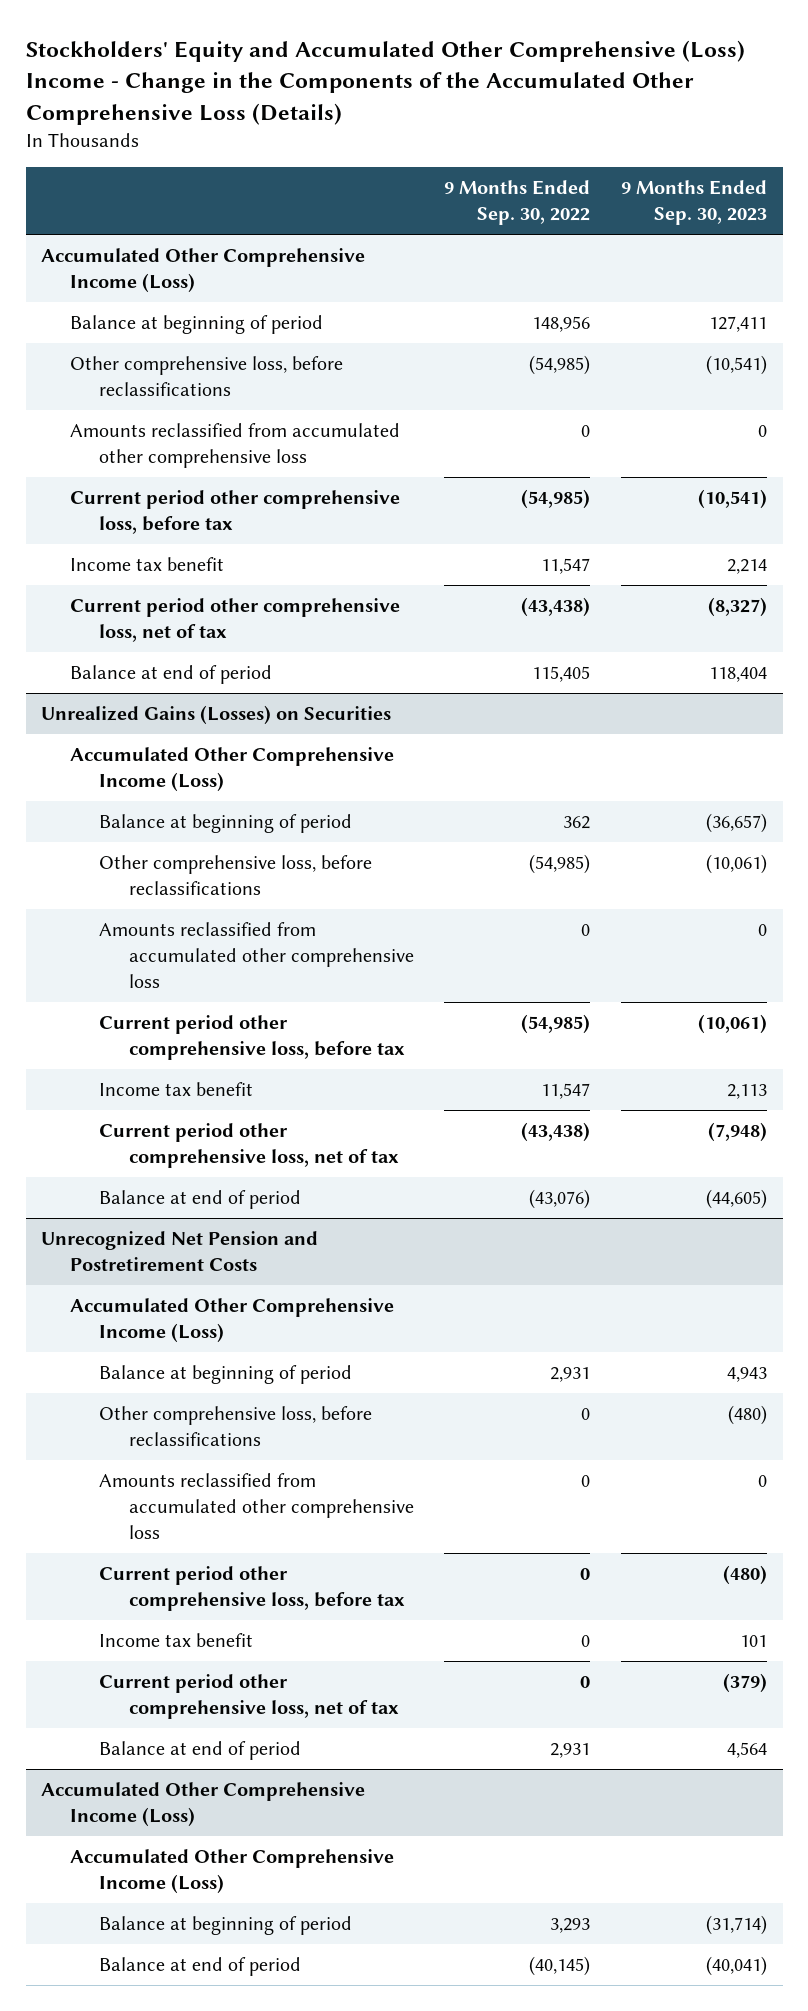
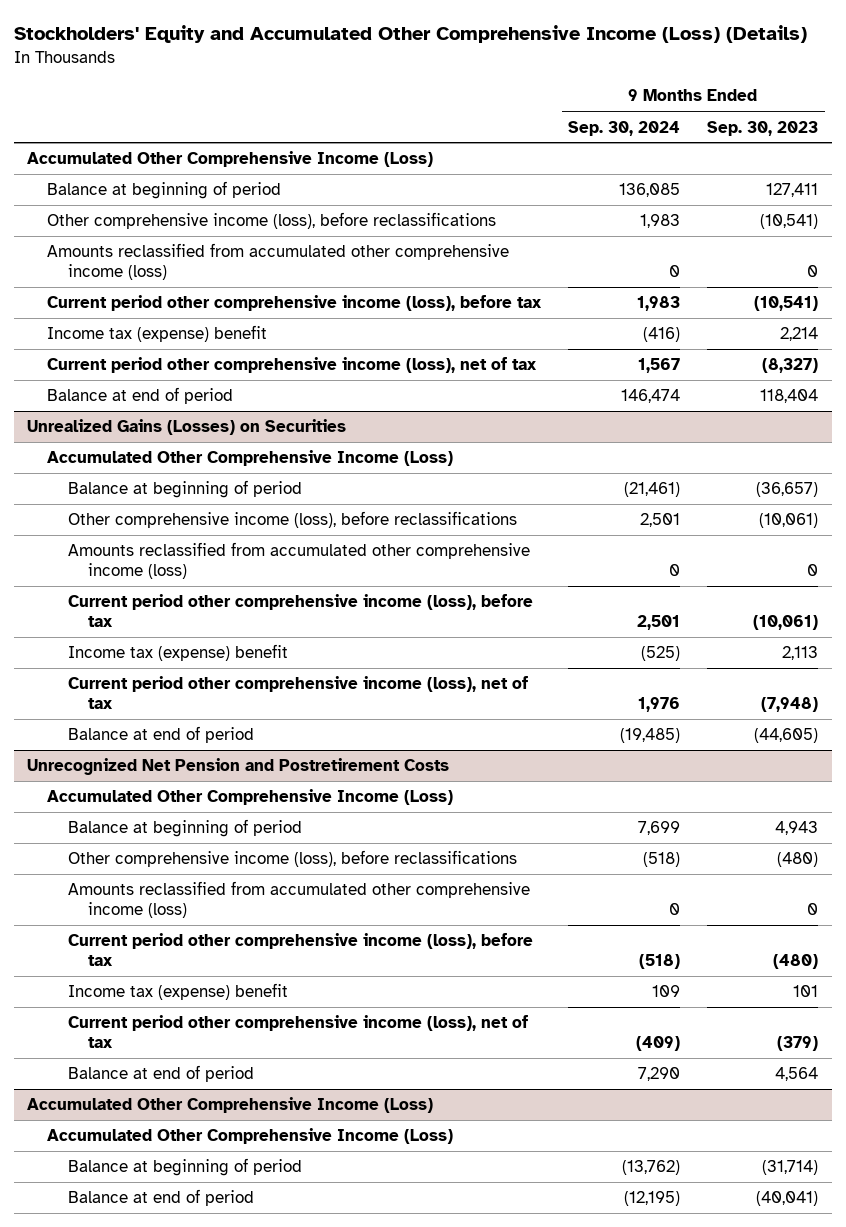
[25,40,745,125] Stockholders' Equity and Accumulated Other Comprehensive (Loss) Income - Change in the Components of the Accumulated Other Comprehensive Loss (Details) -> [13,25,807,44] Stockholders' Equity and Accumulated Other Comprehensive Income (Loss) (Details)
[444,180,591,226] 9 Months Ended Sep. 30, 2022 -> none
none -> [568,120,681,136] Sep. 30, 2024
[70,356,344,396] Other comprehensive loss, before reclassifications -> [47,212,497,230] Other comprehensive income (loss), before reclassifications
[70,423,401,468] Amounts reclassified from accumulated other comprehensive loss -> [47,243,510,281] Amounts reclassified from accumulated other comprehensive income (loss)
[70,490,401,534] Current period other comprehensive loss, before tax -> [47,295,543,312] Current period other comprehensive income (loss), before tax
[70,557,225,572] Income tax benefit -> [47,325,268,343] Income tax (expense) benefit
[70,598,401,642] Current period other comprehensive loss, net of tax -> [47,357,538,374] Current period other comprehensive income (loss), net of tax
[99,855,373,895] Other comprehensive loss, before reclassifications -> [67,511,517,529] Other comprehensive income (loss), before reclassifications
[99,922,414,988] Amounts reclassified from accumulated other comprehensive loss -> [67,542,530,580] Amounts reclassified from accumulated other comprehensive income (loss)
[99,1015,405,1060] Current period other comprehensive loss, before tax -> [67,594,533,628] Current period other comprehensive income (loss), before tax
[99,1082,254,1097] Income tax benefit -> [67,644,288,662] Income tax (expense) benefit
[99,1123,399,1168] Current period other comprehensive loss, net of tax -> [67,676,528,710] Current period other comprehensive income (loss), net of tax
[99,1406,373,1446] Other comprehensive loss, before reclassifications -> [67,850,517,868] Other comprehensive income (loss), before reclassifications
[99,1473,414,1539] Amounts reclassified from accumulated other comprehensive loss -> [67,881,530,919] Amounts reclassified from accumulated other comprehensive income (loss)
[99,1566,405,1611] Current period other comprehensive loss, before tax -> [67,933,533,967] Current period other comprehensive income (loss), before tax
[99,1633,254,1648] Income tax benefit -> [67,983,288,1001] Income tax (expense) benefit
[99,1674,399,1719] Current period other comprehensive loss, net of tax -> [67,1015,528,1049] Current period other comprehensive income (loss), net of tax

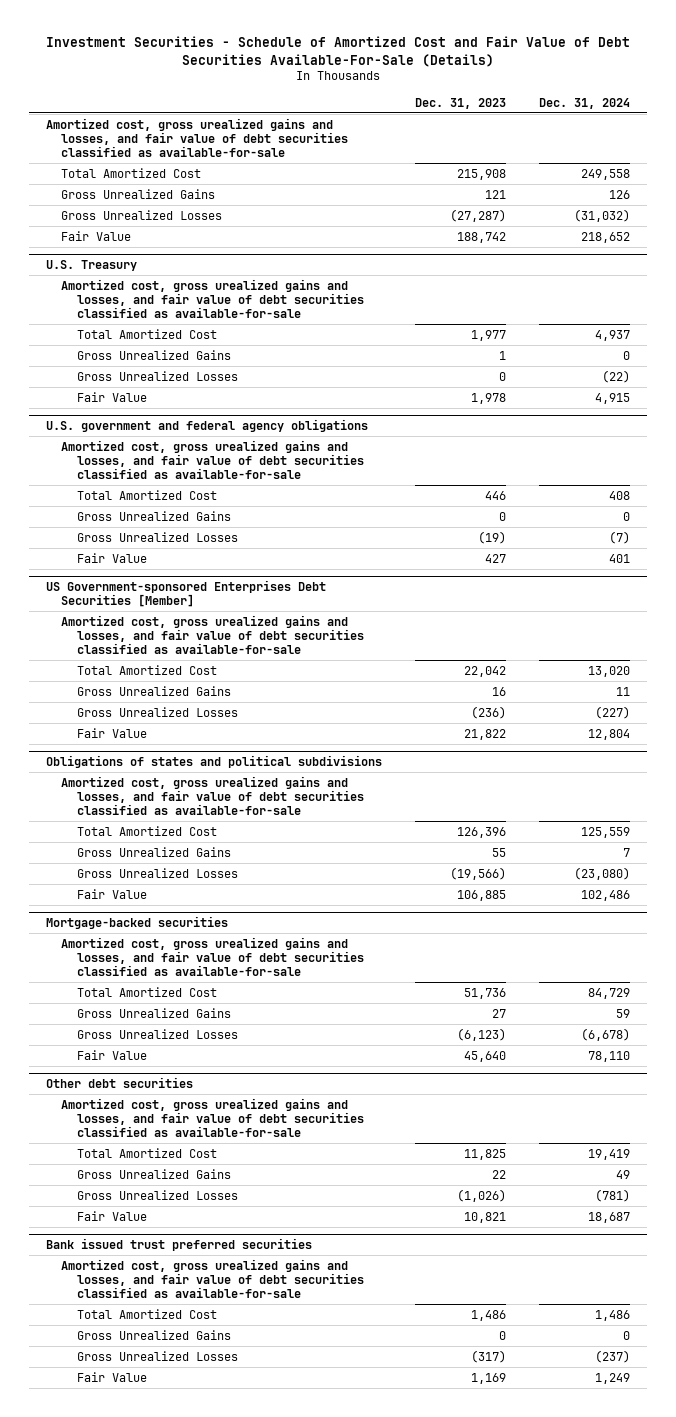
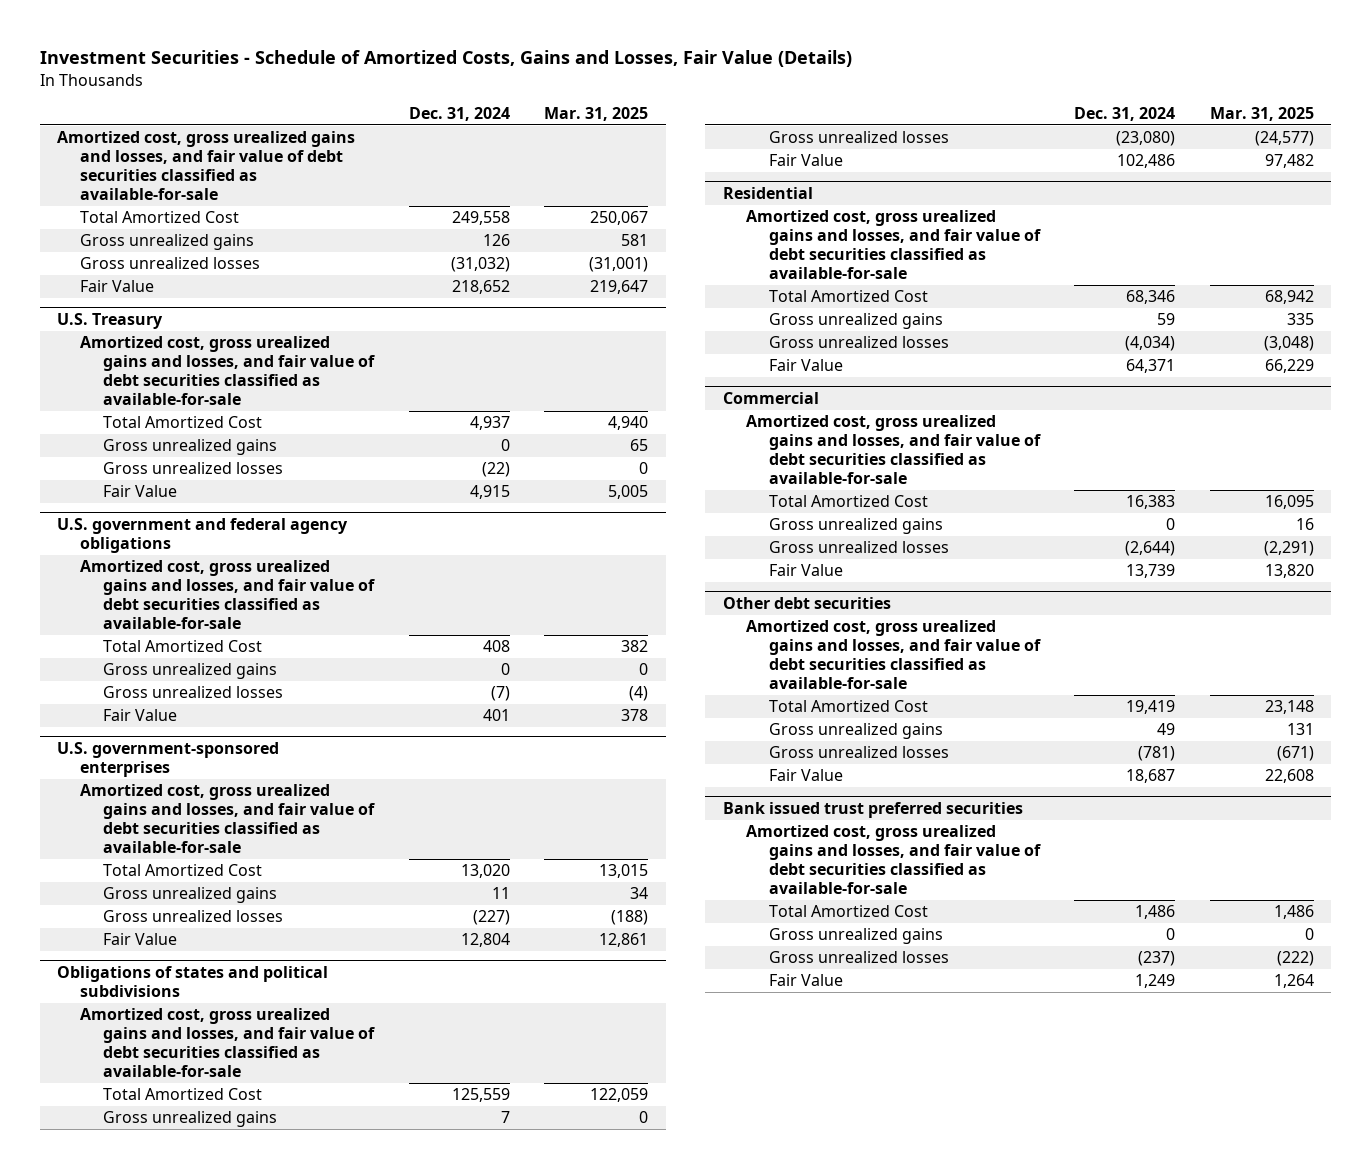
[46,36,631,68] Investment Securities - Schedule of Amortized Cost and Fair Value of Debt Securities Available-For-Sale (Details) -> [39,50,852,68] Investment Securities - Schedule of Amortized Costs, Gains and Losses, Fair Value (Details)
[415,97,507,109] Dec. 31, 2023 -> none
none -> [544,106,649,121] Mar. 31, 2025
[61,188,216,199] Gross Unrealized Gains -> [80,234,255,251] Gross unrealized gains
[61,209,223,220] Gross Unrealized Losses -> [80,257,261,270] Gross unrealized losses
[76,349,231,360] Gross Unrealized Gains -> [103,439,278,456] Gross unrealized gains
[76,370,238,381] Gross Unrealized Losses -> [103,462,284,475] Gross unrealized losses
[76,510,231,521] Gross Unrealized Gains -> [103,663,278,680] Gross unrealized gains
[76,531,238,542] Gross Unrealized Losses -> [103,686,284,699] Gross unrealized losses
[45,579,326,607] US Government-sponsored Enterprises Debt Securities [Member] -> [57,741,280,777] U.S. government-sponsored enterprises
[76,685,231,696] Gross Unrealized Gains -> [103,887,278,904] Gross unrealized gains
[76,706,238,717] Gross Unrealized Losses -> [103,910,284,923] Gross unrealized losses
[76,846,231,857] Gross Unrealized Gains -> [103,1111,278,1128] Gross unrealized gains
[76,867,238,878] Gross Unrealized Losses -> [768,131,949,144] Gross unrealized losses
[45,915,228,929] Mortgage-backed securities -> none
none -> [722,186,813,199] Residential
[588,987,631,999] 84,729 -> [1126,290,1176,305] 68,346
[76,1007,231,1018] Gross Unrealized Gains -> [768,313,943,330] Gross unrealized gains
[76,1028,238,1039] Gross Unrealized Losses -> [768,336,949,349] Gross unrealized losses
[581,1027,631,1041] (6,678) -> [1125,336,1176,352] (4,034)
[588,1050,631,1062] 78,110 -> [1126,359,1176,374] 64,371
none -> [722,391,819,404] Commercial
none -> [745,415,1041,485] Amortized cost, gross urealized gains and losses, and fair value of debt securities classified as available-for-sale
none -> [768,495,928,508] Total Amortized Cost
none -> [768,518,943,535] Gross unrealized gains
none -> [768,541,949,554] Gross unrealized losses
none -> [768,564,843,577] Fair Value
[76,1168,231,1179] Gross Unrealized Gains -> [768,723,943,740] Gross unrealized gains
[76,1189,238,1200] Gross Unrealized Losses -> [768,746,949,759] Gross unrealized losses
[76,1329,231,1340] Gross Unrealized Gains -> [768,928,943,945] Gross unrealized gains
[76,1350,238,1361] Gross Unrealized Losses -> [768,951,949,964] Gross unrealized losses

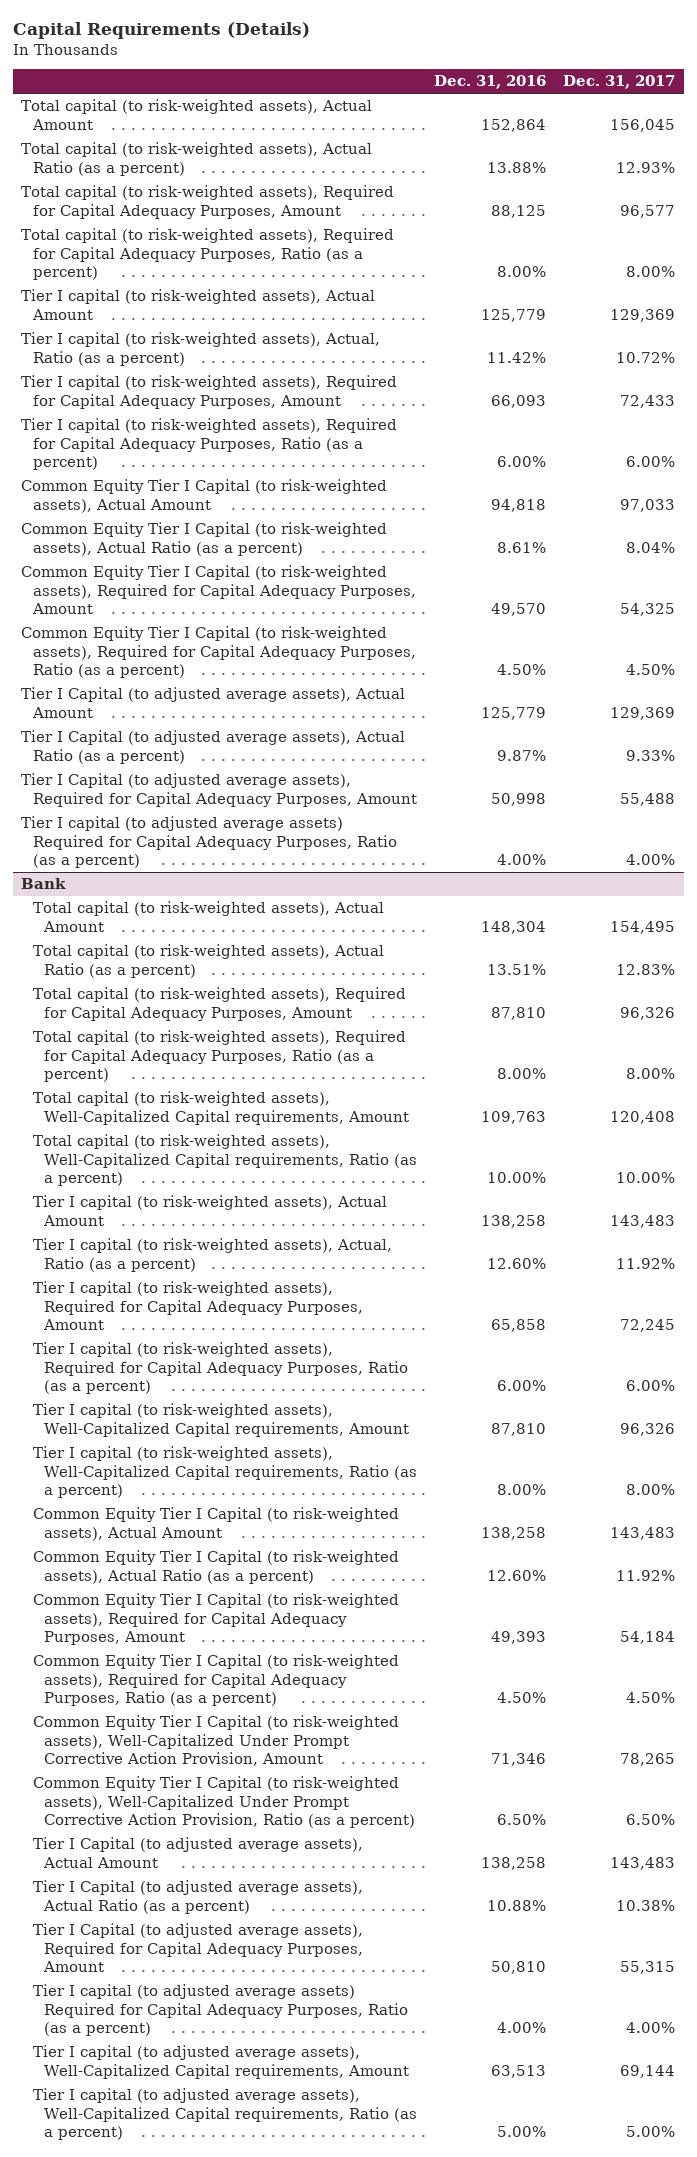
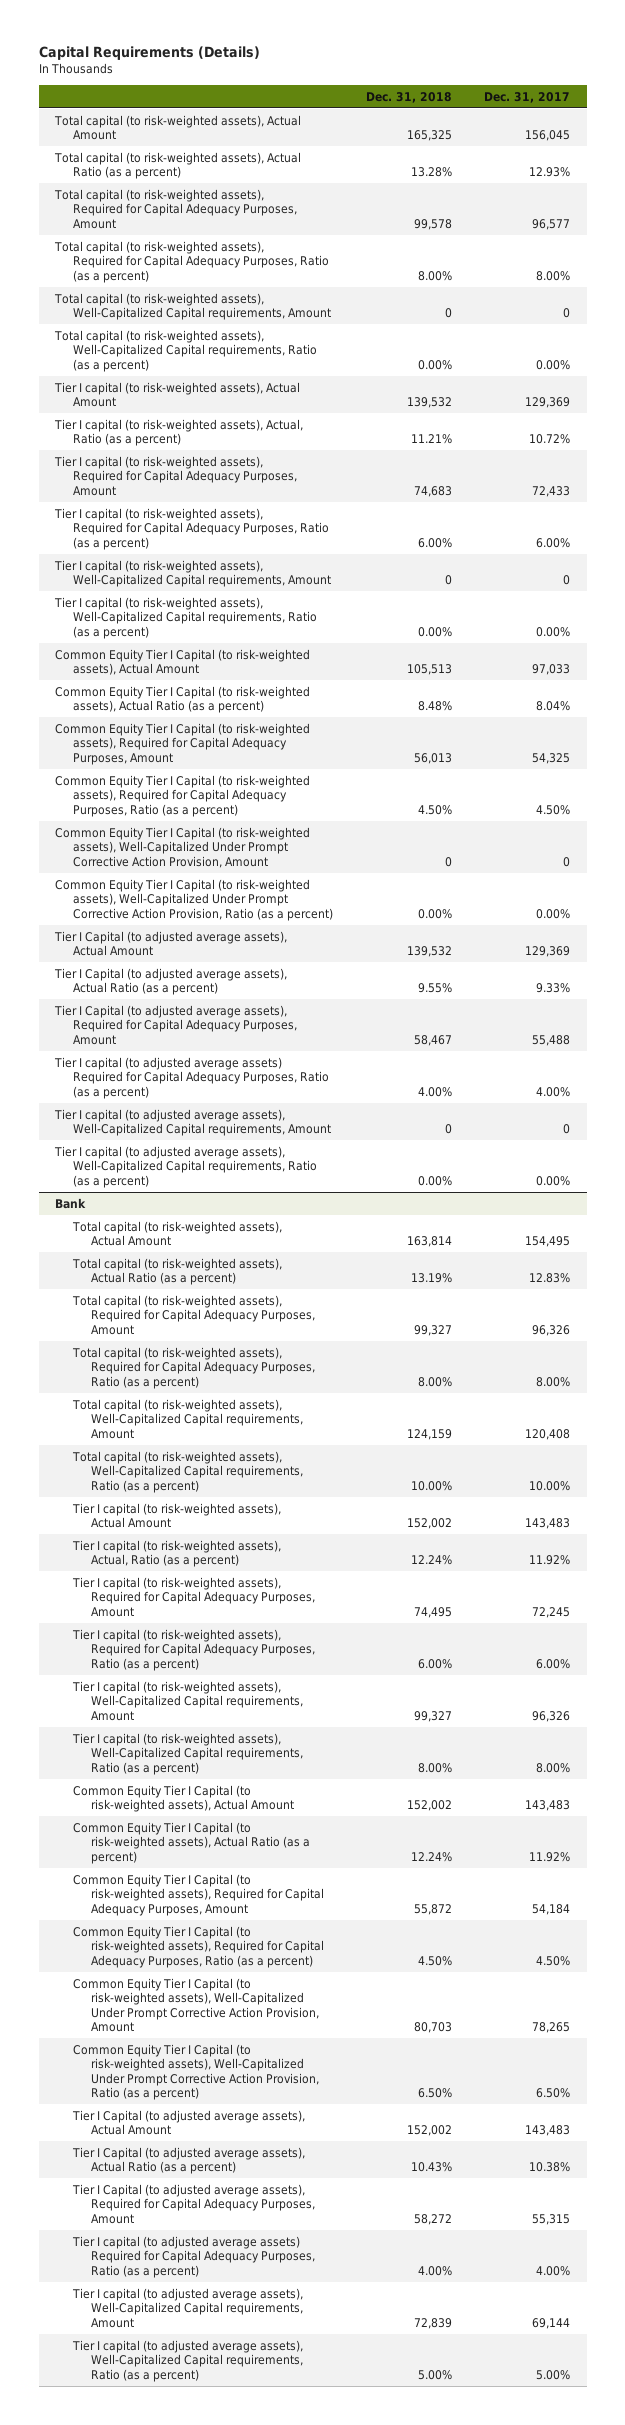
[434,75,547,90] Dec. 31, 2016 -> none
none -> [365,91,452,103] Dec. 31, 2018
none -> [54,292,332,321] Total capital (to risk-weighted assets), Well-Capitalized Capital requirements, Amount
none -> [54,329,318,372] Total capital (to risk-weighted assets), Well-Capitalized Capital requirements, Ratio (as a percent)
none -> [54,559,332,588] Tier I capital (to risk-weighted assets), Well-Capitalized Capital requirements, Amount
none -> [54,596,318,639] Tier I capital (to risk-weighted assets), Well-Capitalized Capital requirements, Ratio (as a percent)
none -> [55,826,311,868] Common Equity Tier I Capital (to risk-weighted assets), Well-Capitalized Under Prompt Corrective Action Provision, Amount
none -> [55,878,334,921] Common Equity Tier I Capital (to risk-weighted assets), Well-Capitalized Under Prompt Corrective Action Provision, Ratio (as a percent)
none -> [54,1108,332,1137] Tier I capital (to adjusted average assets), Well-Capitalized Capital requirements, Amount
none -> [54,1145,318,1188] Tier I capital (to adjusted average assets), Well-Capitalized Capital requirements, Ratio (as a percent)

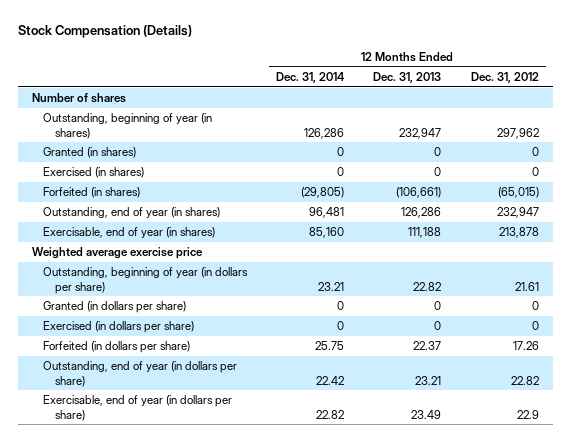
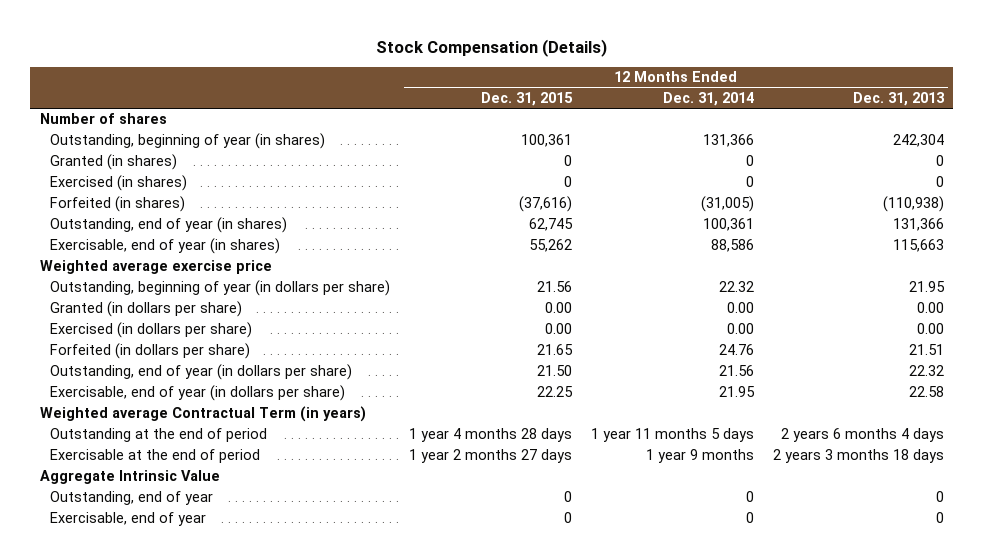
[470,71,539,83] Dec. 31, 2012 -> none
none -> [480,91,573,106] Dec. 31, 2015
[304,127,345,139] 126,286 -> [702,134,754,148] 131,366
[399,127,442,139] 232,947 -> [892,134,944,148] 242,304
[301,187,345,199] (29,805) -> [700,196,754,213] (31,005)
[396,187,442,199] (106,661) -> [882,196,944,213] (110,938)
[309,207,345,219] 96,481 -> [702,218,754,232] 100,361
[401,207,442,219] 126,286 -> [892,218,944,232] 131,366
[309,227,345,239] 85,160 -> [710,239,754,253] 88,586
[408,227,442,239] 111,188 -> [892,239,944,253] 115,663
[318,281,345,291] 23.21 -> [718,281,754,293] 22.32
[413,281,442,291] 22.82 -> [908,281,945,293] 21.95
[337,301,345,311] 0 -> [726,302,754,314] 0.00
[434,301,442,311] 0 -> [916,302,944,314] 0.00
[337,321,345,331] 0 -> [726,323,754,335] 0.00
[434,321,442,331] 0 -> [916,323,944,335] 0.00
[315,341,345,351] 25.75 -> [718,344,754,356] 24.76
[413,341,442,351] 22.37 -> [908,344,944,356] 21.51
[316,375,345,385] 22.42 -> [718,365,754,377] 21.56
[415,375,442,385] 23.21 -> [908,365,944,377] 22.32
[316,409,345,419] 22.82 -> [718,386,755,398] 21.95
[411,409,442,419] 23.49 -> [908,386,944,398] 22.58
none -> [39,406,366,423] Weighted average Contractual Term (in years)
none -> [50,428,268,443] Outstanding at the end of period
none -> [50,449,261,464] Exercisable at the end of period
none -> [39,470,220,485] Aggregate Intrinsic Value
none -> [50,491,214,506] Outstanding, end of year
none -> [50,512,207,527] Exercisable, end of year

